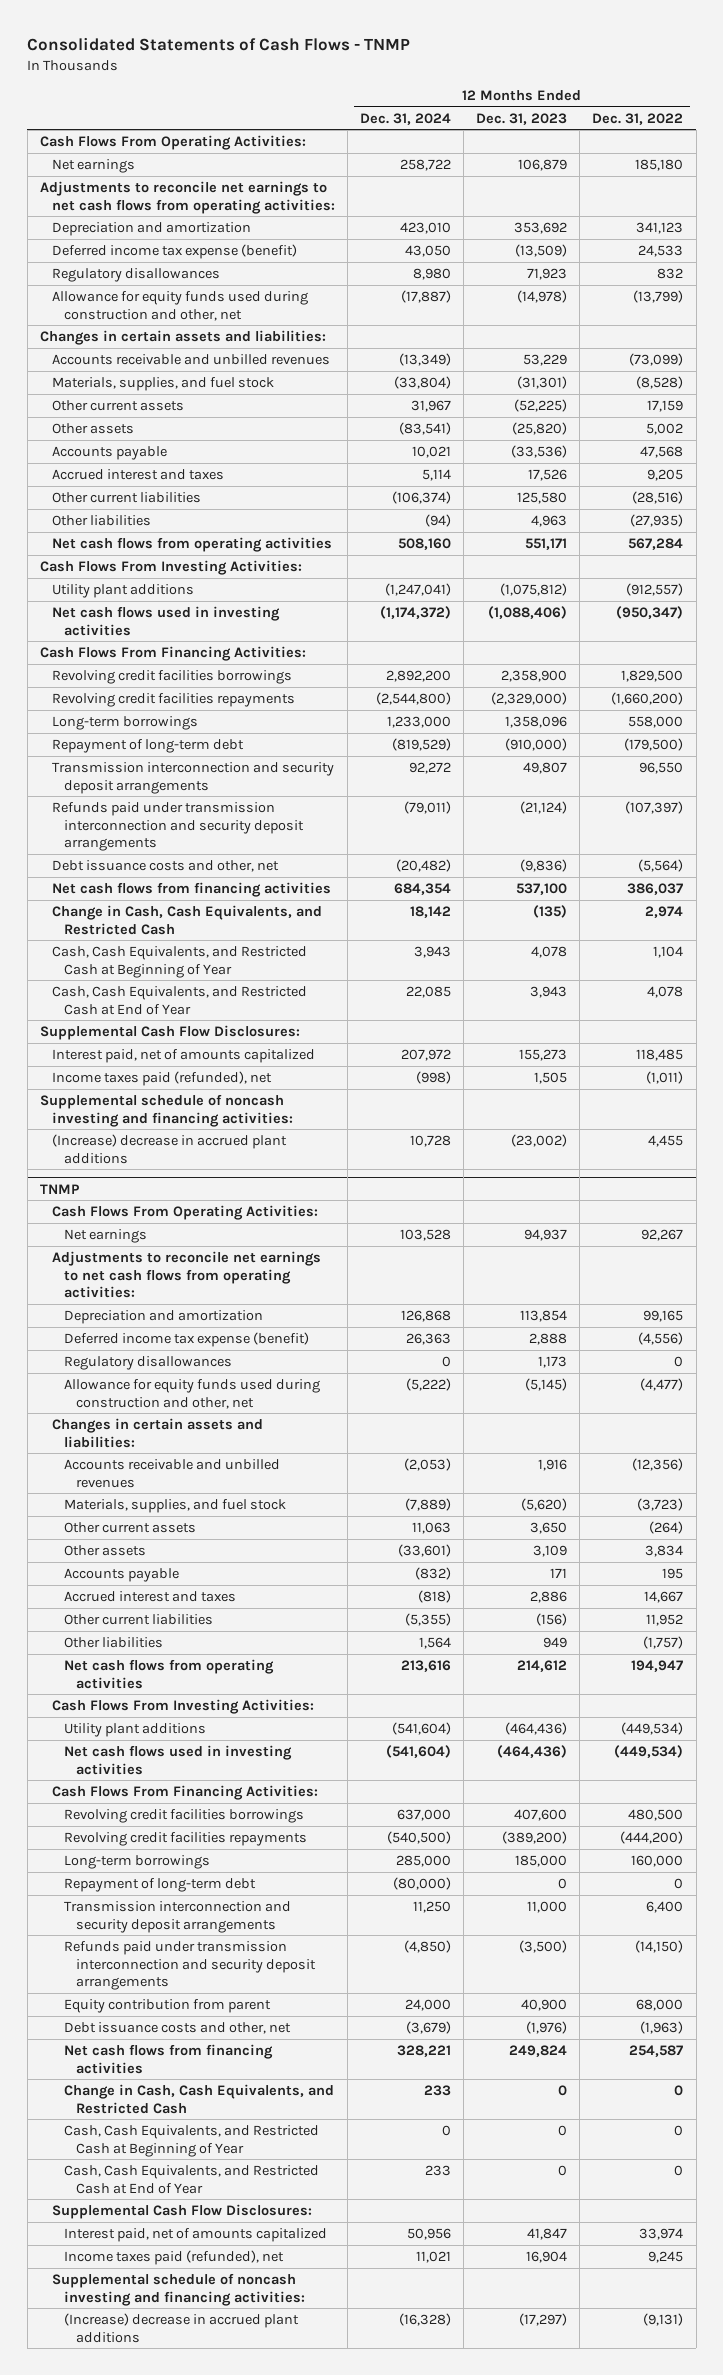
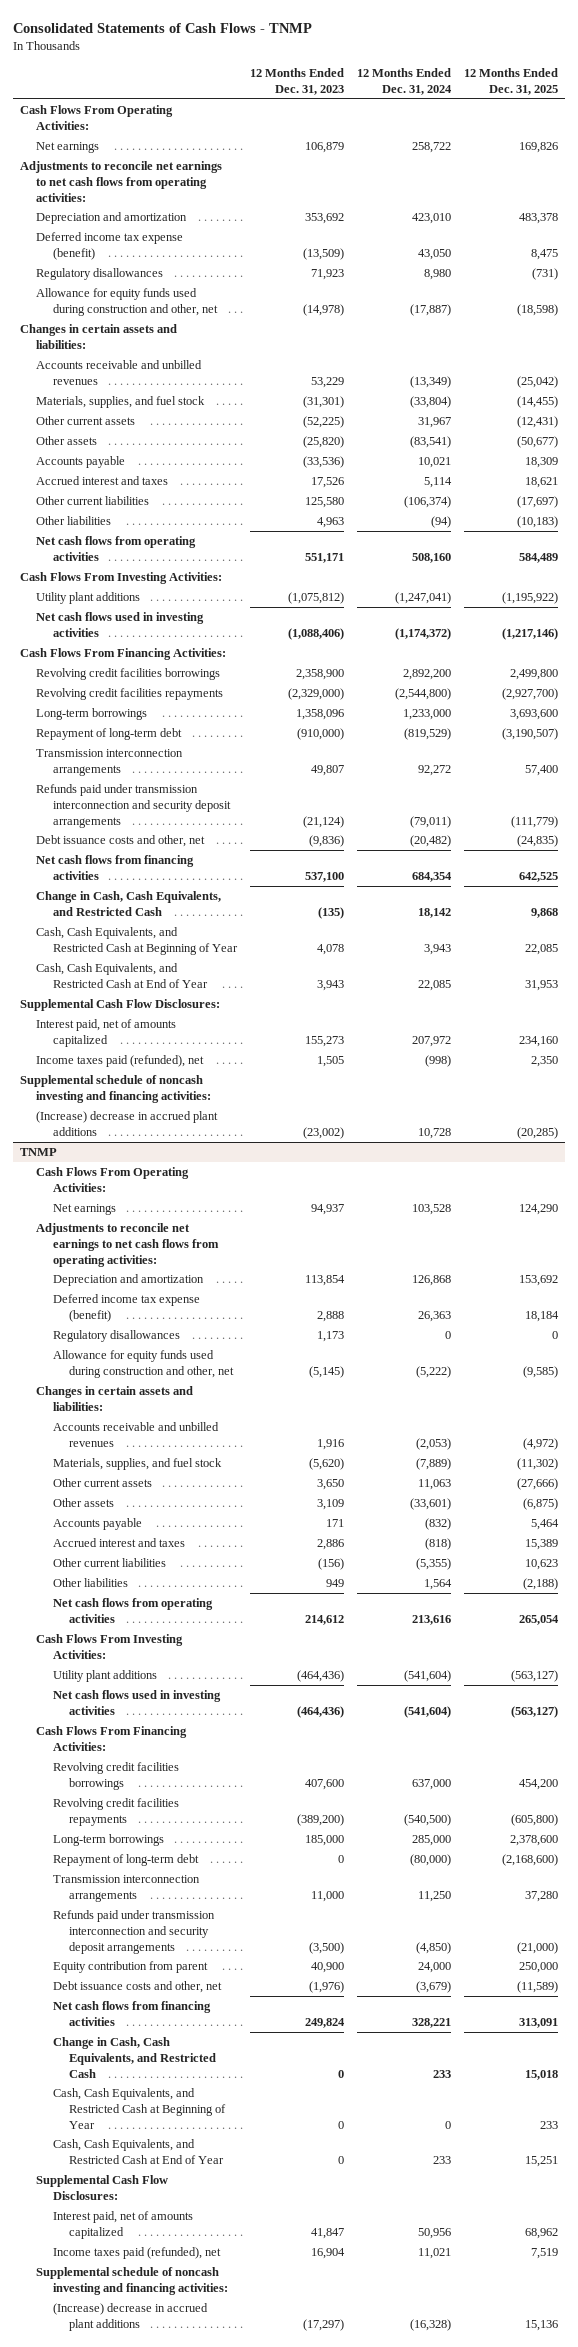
[592,112,684,125] Dec. 31, 2022 -> none
none -> [463,68,558,95] 12 Months Ended Dec. 31, 2025
[52,761,335,794] Transmission interconnection and security deposit arrangements -> [36,749,184,776] Transmission interconnection arrangements
[64,1900,292,1933] Transmission interconnection and security deposit arrangements -> [52,1875,200,1902] Transmission interconnection arrangements

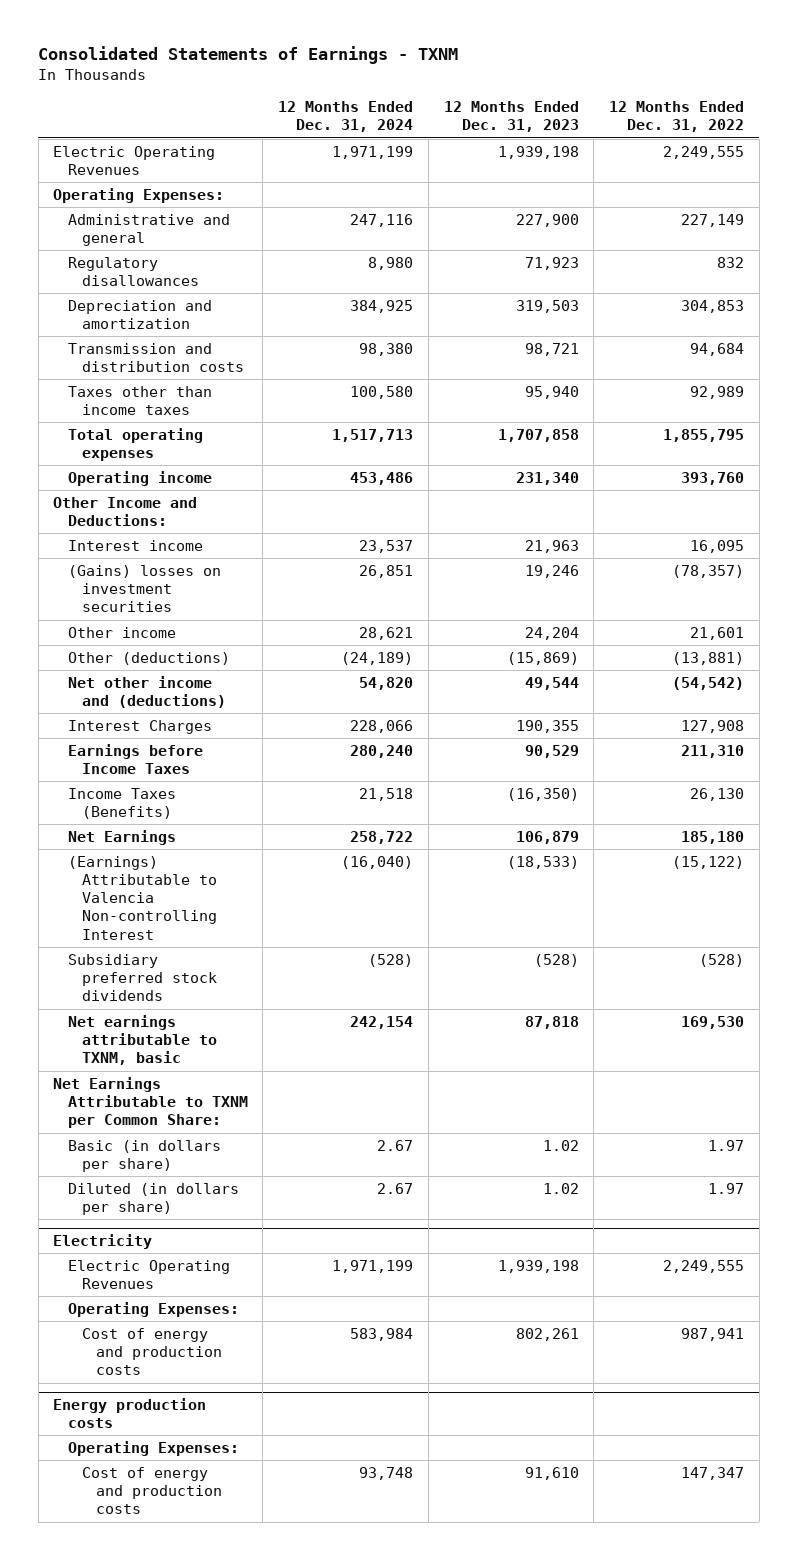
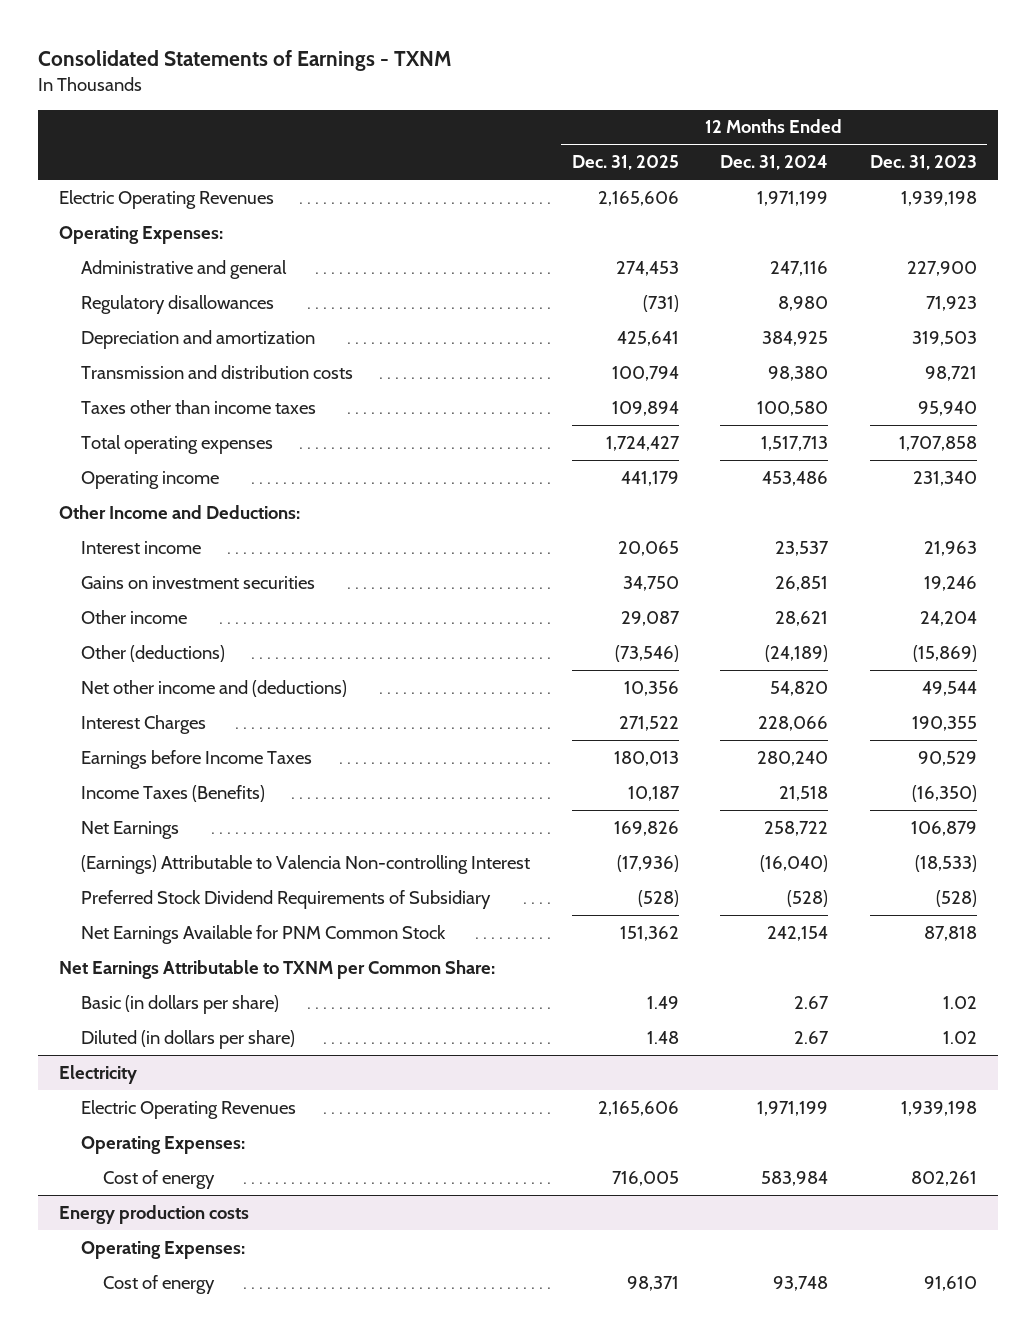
[609,101,745,133] 12 Months Ended Dec. 31, 2022 -> none
none -> [571,155,679,171] Dec. 31, 2025
[67,564,221,613] (Gains) losses on investment securities -> [80,575,315,589] Gains on investment securities
[67,953,217,1002] Subsidiary preferred stock dividends -> [80,889,491,909] Preferred Stock Dividend Requirements of Subsidiary
[67,1014,217,1066] Net earnings attributable to TXNM, basic -> [80,924,446,944] Net Earnings Available for PNM Common Stock
[81,1327,223,1376] Cost of energy and production costs -> [103,1169,216,1189] Cost of energy
[81,1466,223,1515] Cost of energy and production costs -> [103,1274,216,1294] Cost of energy

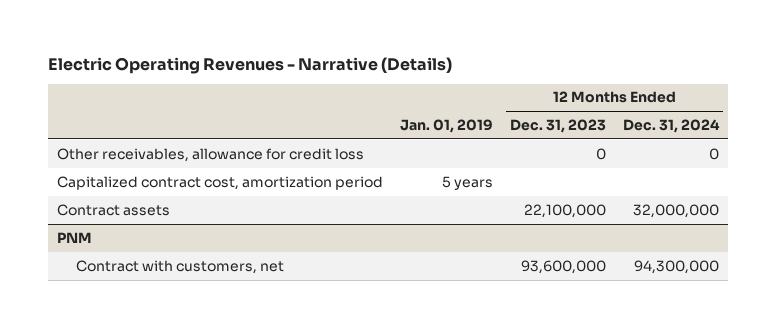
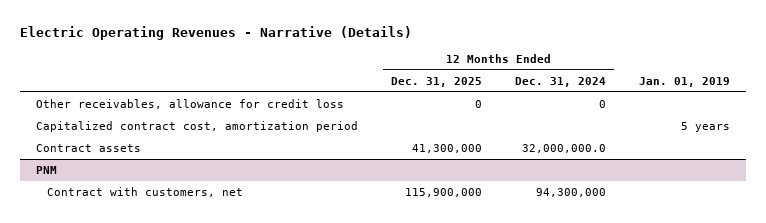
[510,119,607,134] Dec. 31, 2023 -> none
none -> [391,76,483,87] Dec. 31, 2025
[633,203,720,218] 32,000,000 -> [522,143,607,153] 32,000,000.0

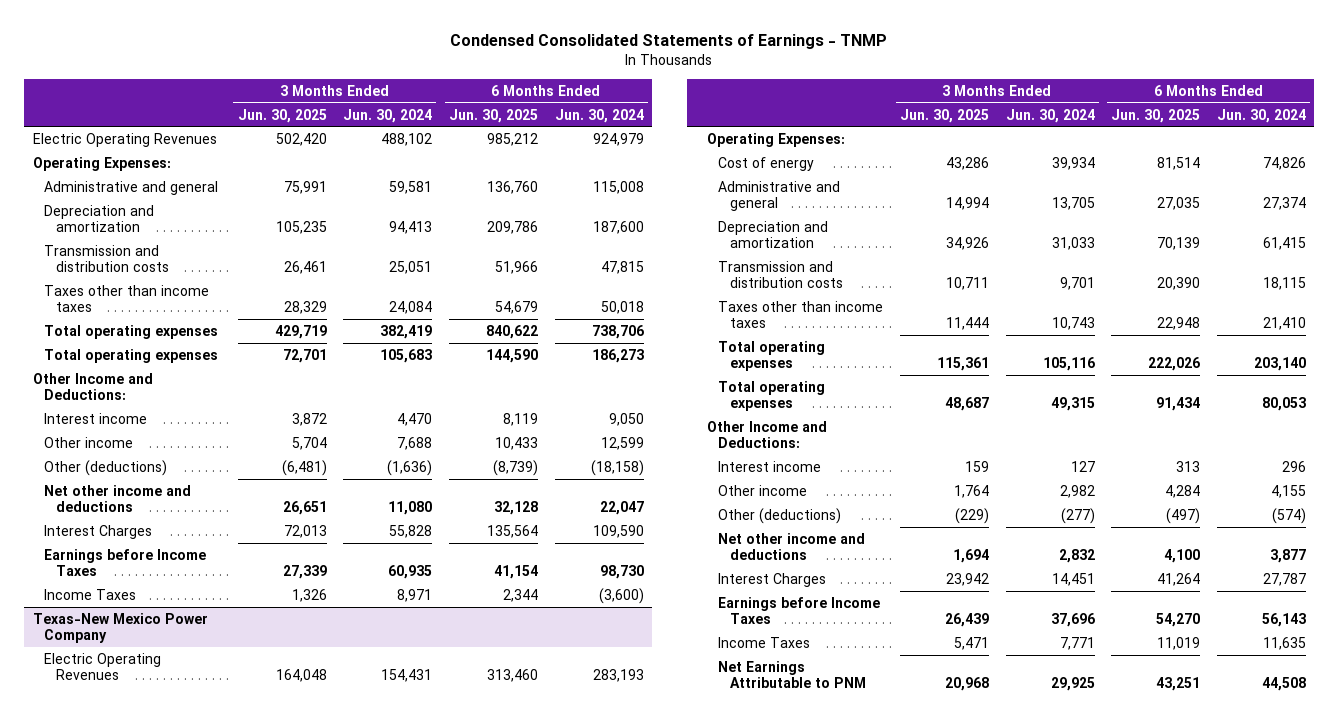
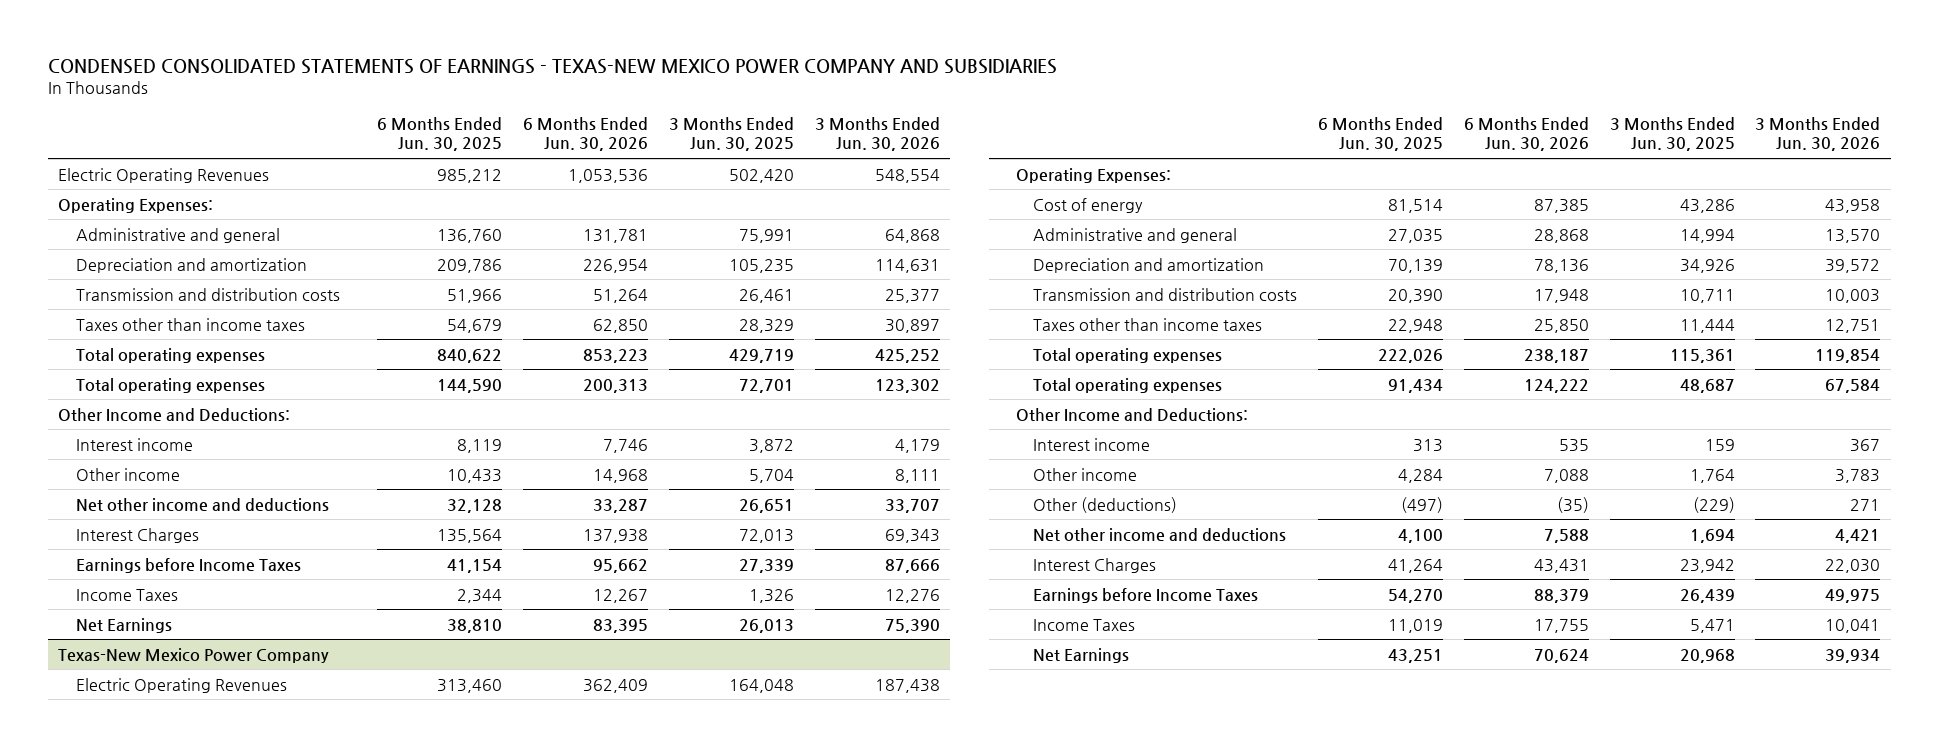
[450,34,888,50] Condensed Consolidated Statements of Earnings - TNMP -> [48,59,1058,75] CONDENSED CONSOLIDATED STATEMENTS OF EARNINGS - TEXAS-NEW MEXICO POWER COMPANY AND SUBSIDIARIES
[343,108,433,123] Jun. 30, 2024 -> none
[554,108,644,123] Jun. 30, 2024 -> none
none -> [523,117,649,152] 6 Months Ended Jun. 30, 2026
none -> [814,117,940,152] 3 Months Ended Jun. 30, 2026
[44,459,168,476] Other (deductions) -> none
none -> [75,617,172,633] Net Earnings
[718,660,866,689] Net Earnings Attributable to PNM -> [1033,647,1130,663] Net Earnings

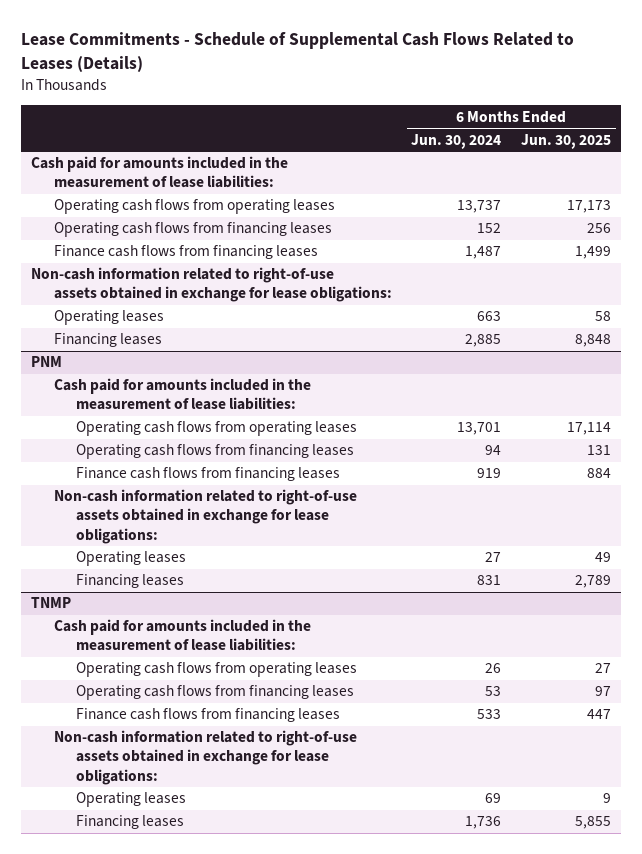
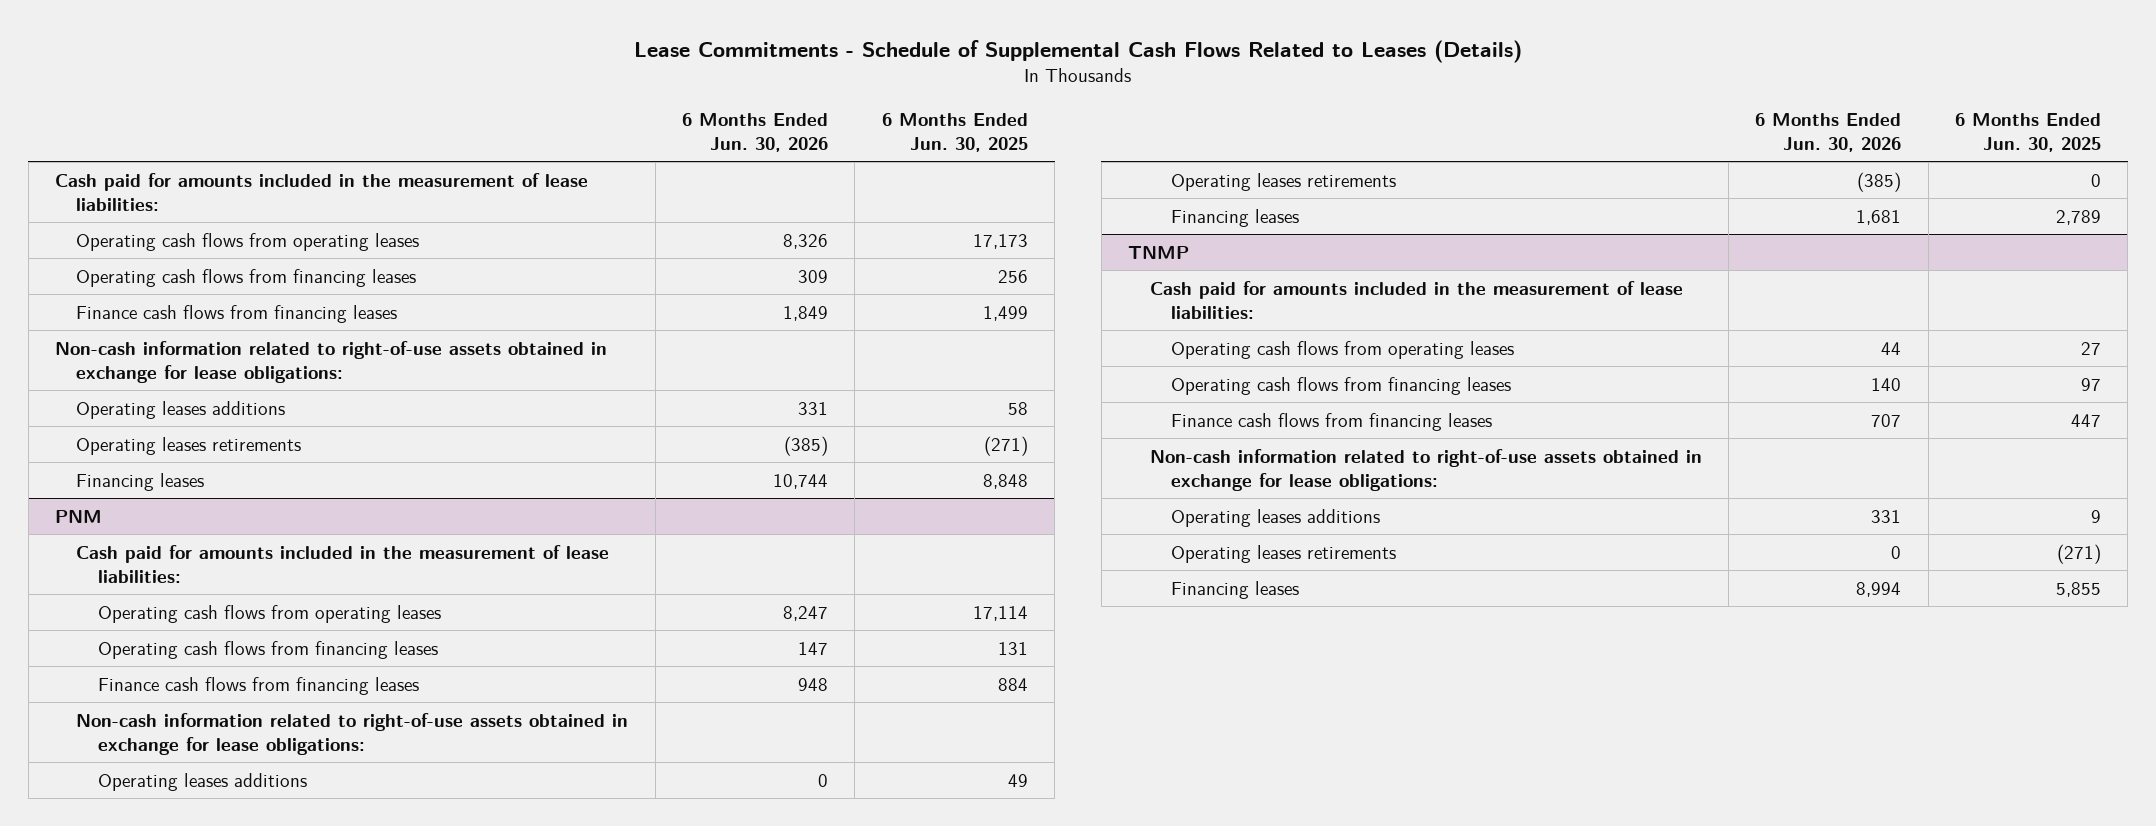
[411,133,502,149] Jun. 30, 2024 -> none
none -> [682,112,829,152] 6 Months Ended Jun. 30, 2026
[53,310,164,326] Operating leases -> [76,400,286,419] Operating leases additions
none -> [76,436,302,455] Operating leases retirements
[76,551,187,567] Operating leases -> [97,772,307,791] Operating leases additions
none -> [1171,172,1397,191] Operating leases retirements
[76,792,187,808] Operating leases -> [1171,508,1381,527] Operating leases additions
none -> [1171,544,1397,563] Operating leases retirements

